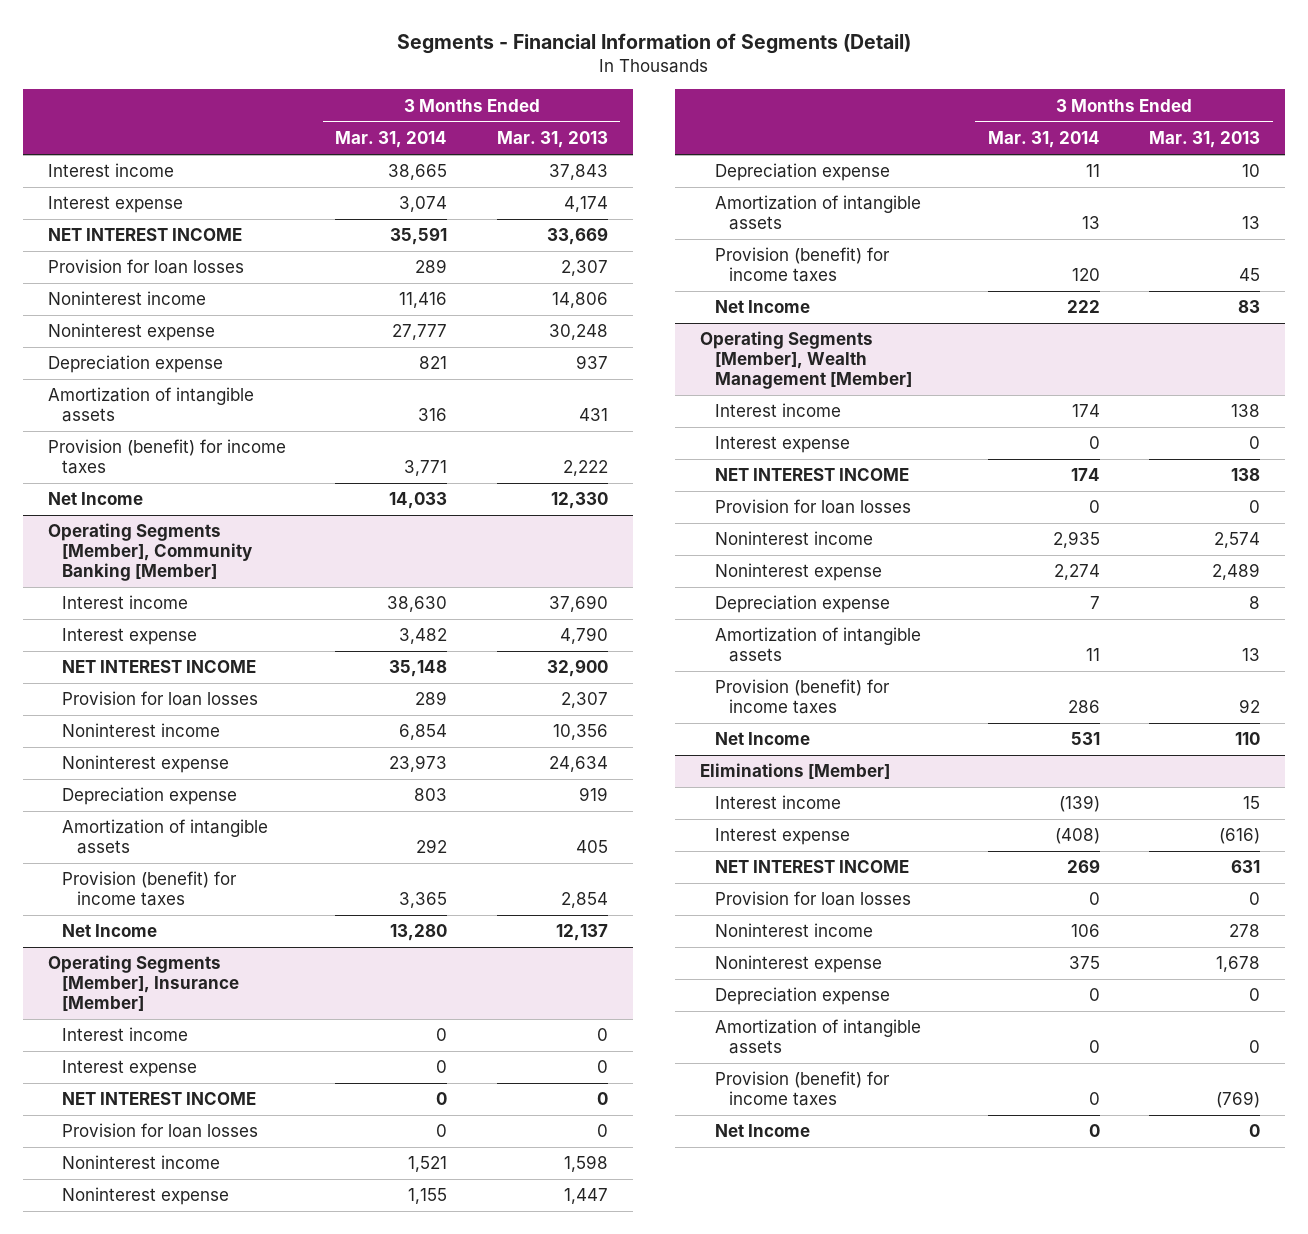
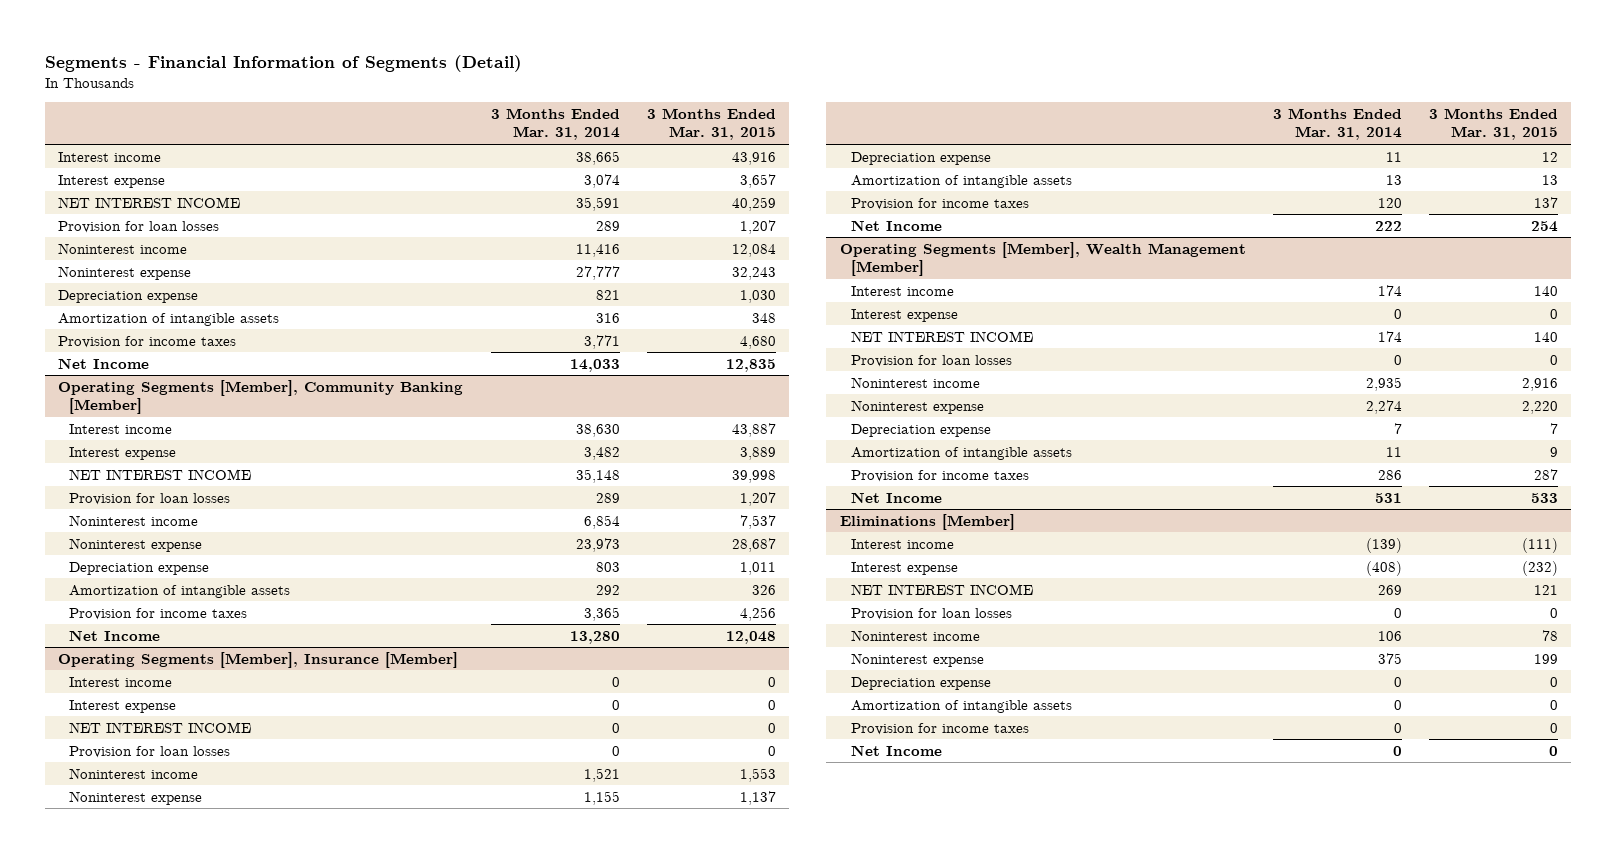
[496,131,608,149] Mar. 31, 2013 -> none
none -> [646,108,776,141] 3 Months Ended Mar. 31, 2015
[47,439,286,475] Provision (benefit) for income taxes -> [57,335,236,348] Provision for income taxes
[62,871,238,907] Provision (benefit) for income taxes -> [69,607,248,620] Provision for income taxes
[714,247,890,283] Provision (benefit) for income taxes -> [850,197,1029,210] Provision for income taxes
[714,679,890,715] Provision (benefit) for income taxes -> [850,469,1029,482] Provision for income taxes
[714,1071,890,1107] Provision (benefit) for income taxes -> [850,722,1029,735] Provision for income taxes

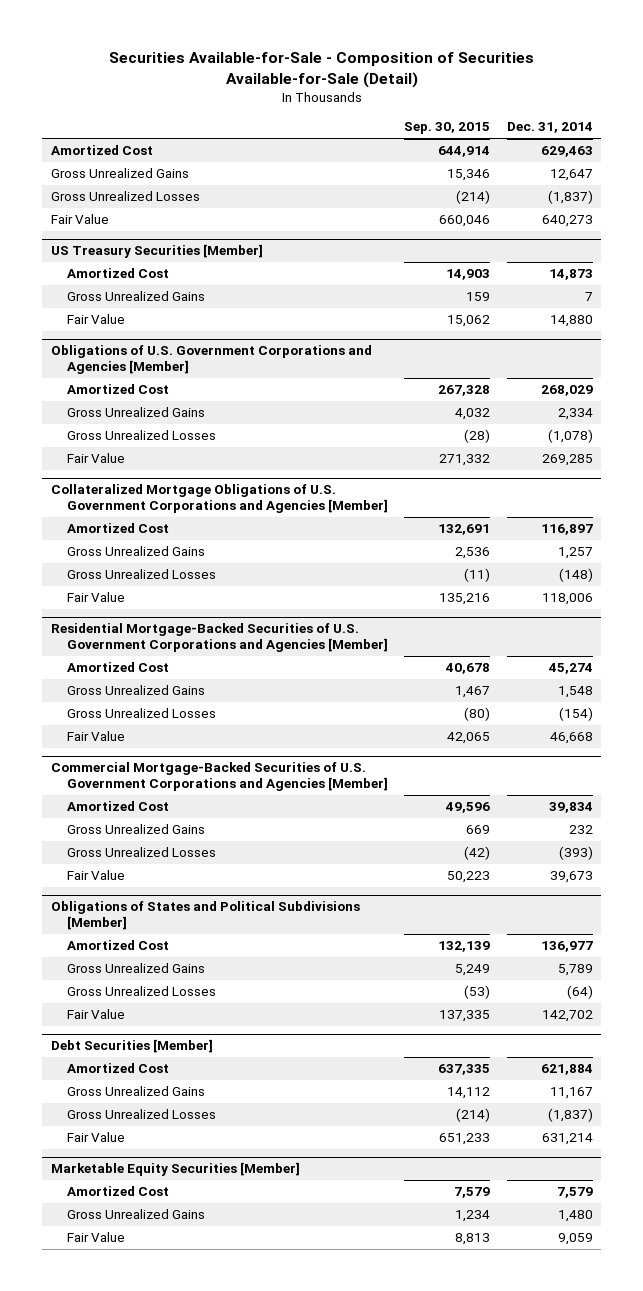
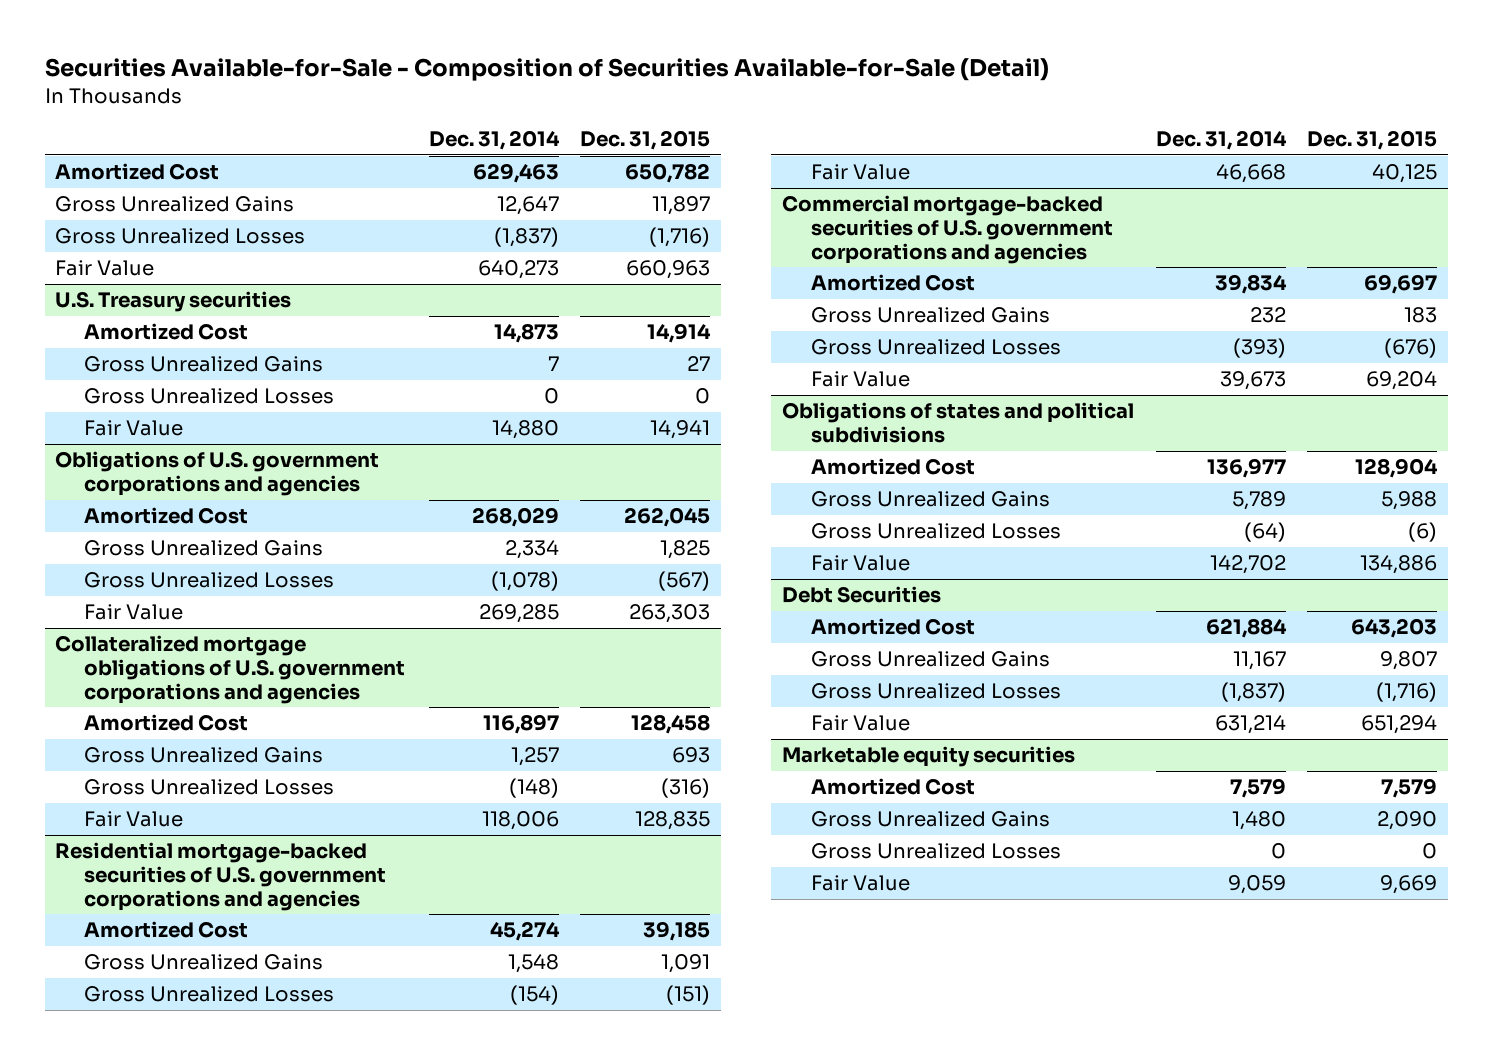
[404,122,491,135] Sep. 30, 2015 -> none
none -> [580,130,711,151] Dec. 31, 2015
[50,244,263,259] US Treasury Securities [Member] -> [55,291,292,313] U.S. Treasury securities
none -> [83,388,334,405] Gross Unrealized Losses
[50,345,372,375] Obligations of U.S. Government Corporations and Agencies [Member] -> [55,451,380,497] Obligations of U.S. government corporations and agencies
[50,484,389,514] Collateralized Mortgage Obligations of U.S. Government Corporations and Agencies [Member] -> [55,635,405,704] Collateralized mortgage obligations of U.S. government corporations and agencies
[50,623,389,653] Residential Mortgage-Backed Securities of U.S. Government Corporations and Agencies [Member] -> [55,842,386,911] Residential mortgage-backed securities of U.S. government corporations and agencies
[50,762,389,792] Commercial Mortgage-Backed Securities of U.S. Government Corporations and Agencies [Member] -> [782,195,1113,264] Commercial mortgage-backed securities of U.S. government corporations and agencies
[50,901,360,931] Obligations of States and Political Subdivisions [Member] -> [782,402,1135,444] Obligations of states and political subdivisions
[50,1039,213,1054] Debt Securities [Member] -> [782,586,942,604] Debt Securities
[50,1162,300,1177] Marketable Equity Securities [Member] -> [782,746,1076,768] Marketable equity securities
none -> [810,843,1061,860] Gross Unrealized Losses

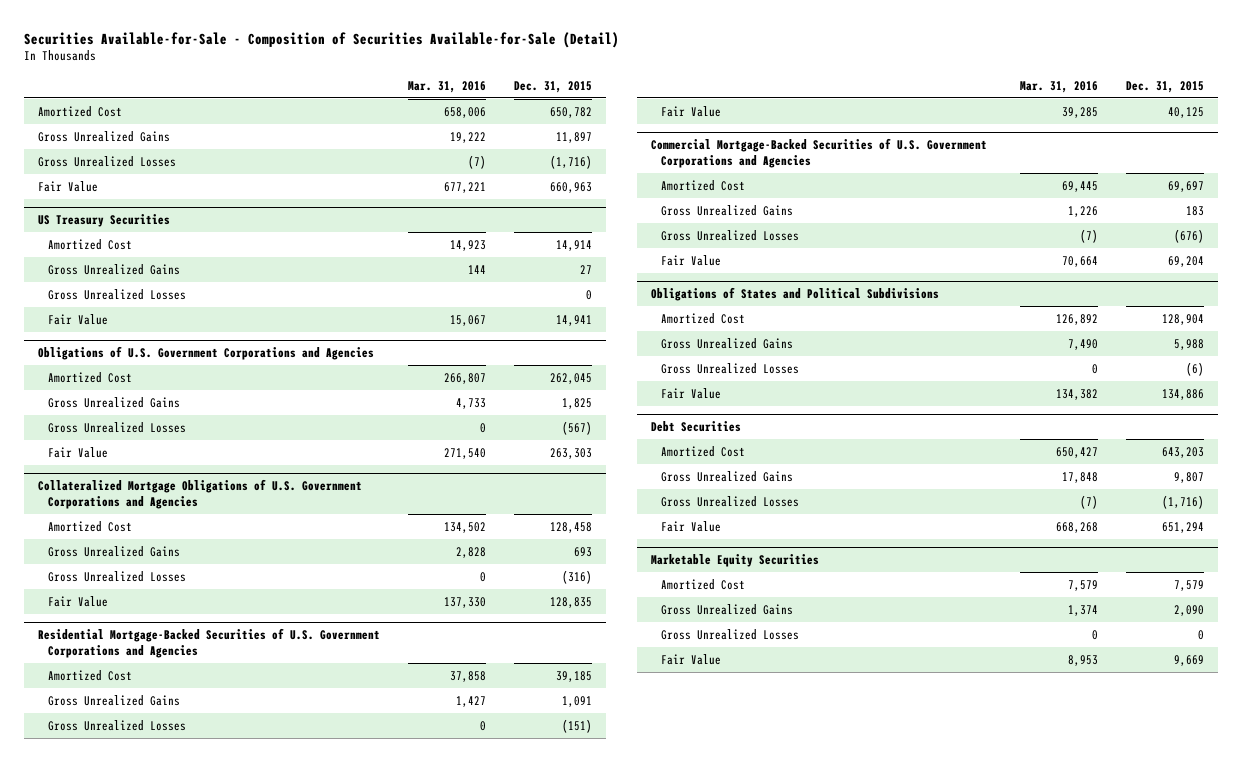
[428,130,560,151] Dec. 31, 2014 -> none
none -> [407,80,486,93] Mar. 31, 2016
[55,291,292,313] U.S. Treasury securities -> [38,213,171,227] US Treasury Securities
[55,451,380,497] Obligations of U.S. government corporations and agencies -> [38,345,375,360] Obligations of U.S. Government Corporations and Agencies
[55,635,405,704] Collateralized mortgage obligations of U.S. government corporations and agencies -> [38,478,363,509] Collateralized Mortgage Obligations of U.S. Government Corporations and Agencies
[55,842,386,911] Residential mortgage-backed securities of U.S. government corporations and agencies -> [38,627,381,658] Residential Mortgage-Backed Securities of U.S. Government Corporations and Agencies
[782,195,1113,264] Commercial mortgage-backed securities of U.S. government corporations and agencies -> [650,137,987,168] Commercial Mortgage-Backed Securities of U.S. Government Corporations and Agencies
[782,402,1135,444] Obligations of states and political subdivisions -> [650,286,939,301] Obligations of States and Political Subdivisions
[782,746,1076,768] Marketable equity securities -> [650,553,819,567] Marketable Equity Securities

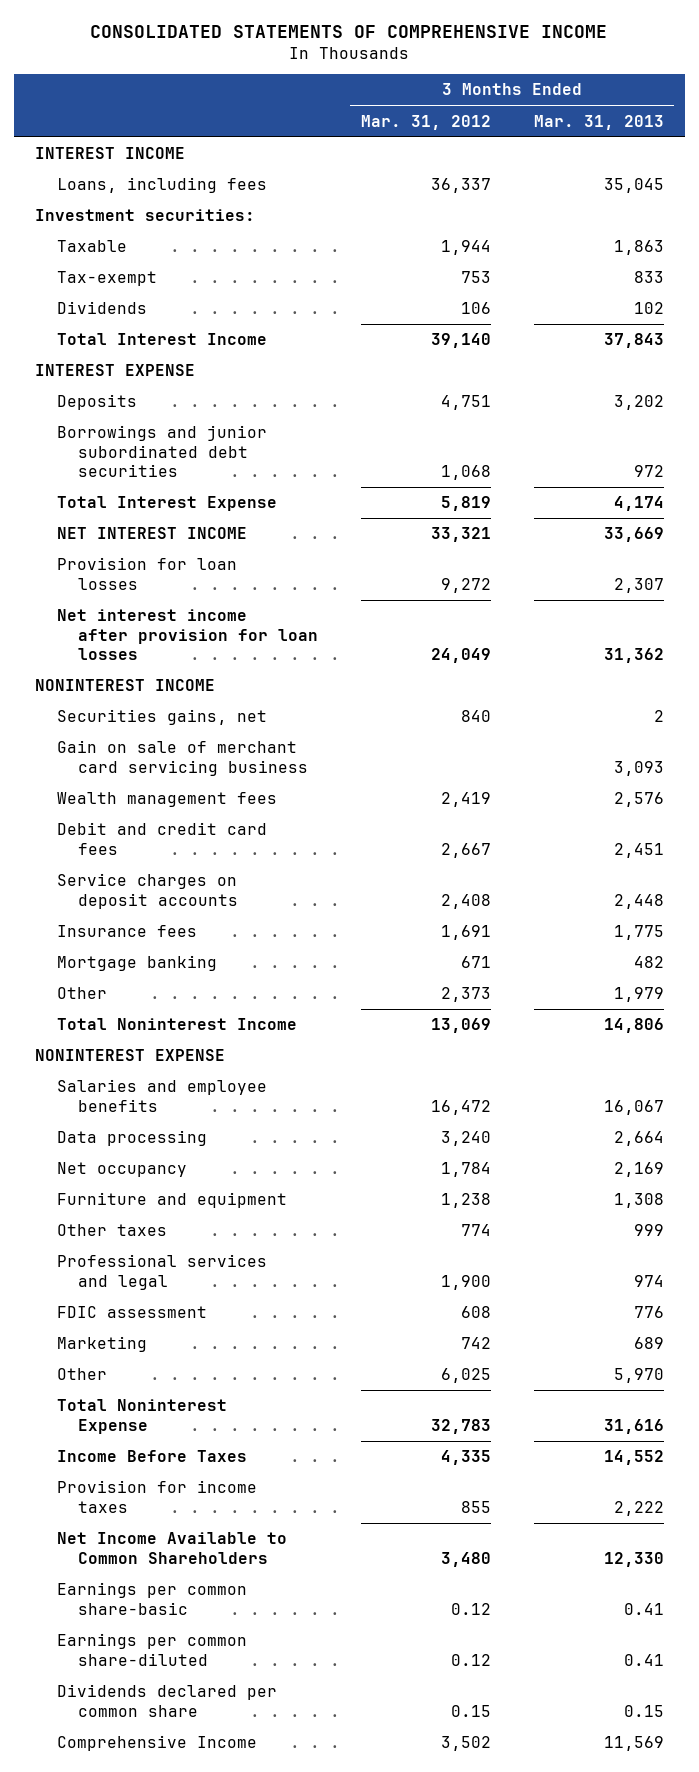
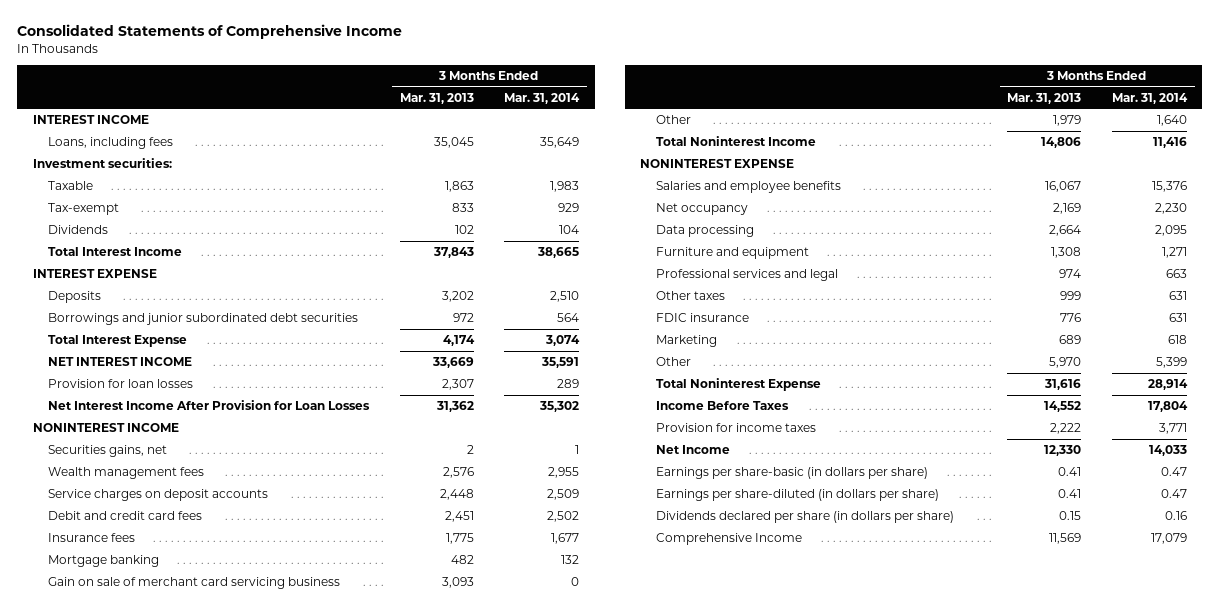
[90,24,608,38] CONSOLIDATED STATEMENTS OF COMPREHENSIVE INCOME -> [17,24,403,40] Consolidated Statements of Comprehensive Income
[360,114,491,130] Mar. 31, 2012 -> none
none -> [504,92,581,104] Mar. 31, 2014
[56,609,319,660] Net interest income after provision for loan losses -> [47,400,370,411] Net Interest Income After Provision for Loan Losses
[56,822,267,855] Debit and credit card fees -> [47,511,202,521] Debit and credit card fees
[56,740,309,776] Gain on sale of merchant card servicing business -> [47,577,340,590] Gain on sale of merchant card servicing business
[56,1130,207,1147] Data processing -> [655,225,754,238] Data processing
[56,1224,167,1237] Other taxes -> [655,291,725,301] Other taxes
[56,1306,207,1319] FDIC assessment -> [655,313,749,323] FDIC insurance
[56,1532,287,1564] Net Income Available to Common Shareholders -> [655,445,730,455] Net Income
[56,1582,247,1615] Earnings per common share-basic -> [655,467,928,480] Earnings per share-basic (in dollars per share)
[56,1633,247,1666] Earnings per common share-diluted -> [655,489,939,502] Earnings per share-diluted (in dollars per share)
[56,1684,277,1717] Dividends declared per common share -> [655,511,954,524] Dividends declared per share (in dollars per share)

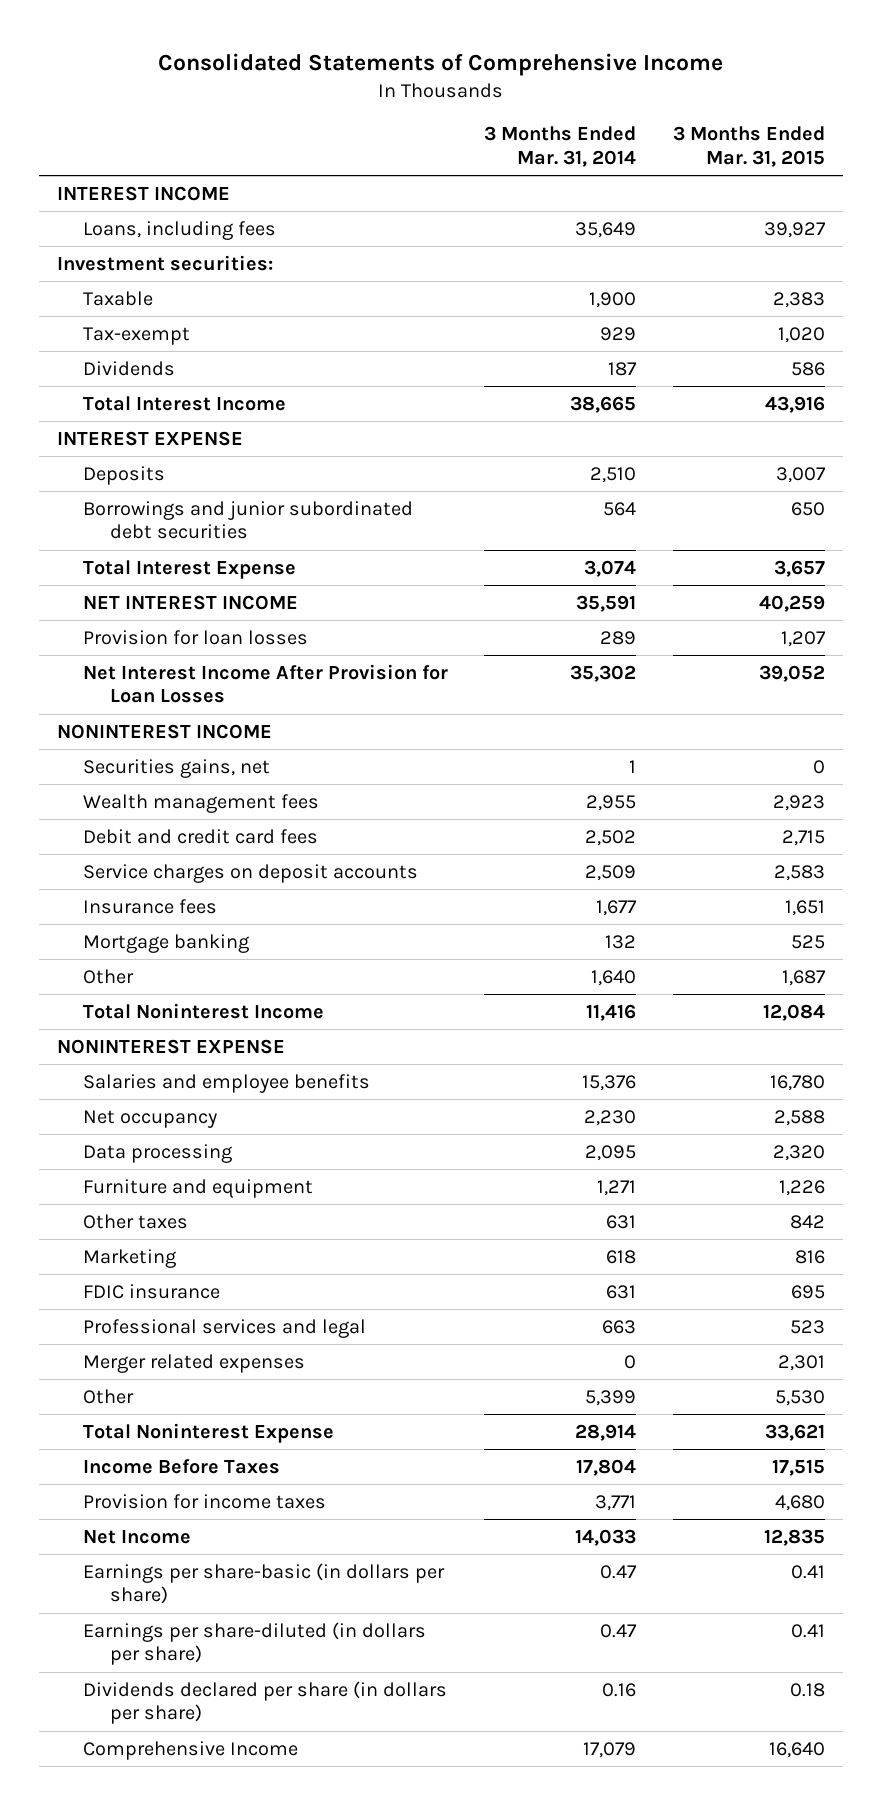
[399,92,474,104] Mar. 31, 2013 -> none
none -> [672,126,825,167] 3 Months Ended Mar. 31, 2015
[550,181,580,193] 1,983 -> [589,291,637,308] 1,900
[559,225,580,235] 104 -> [608,361,638,376] 187
[47,489,268,502] Service charges on deposit accounts -> [83,863,419,883] Service charges on deposit accounts
[47,577,340,590] Gain on sale of merchant card servicing business -> none
[655,313,749,323] FDIC insurance -> [83,1283,221,1299] FDIC insurance
[655,269,838,282] Professional services and legal -> [83,1318,367,1338] Professional services and legal
none -> [83,1353,306,1373] Merger related expenses

